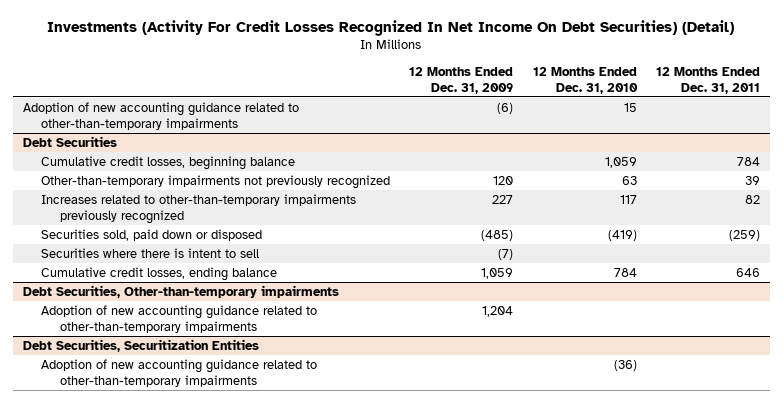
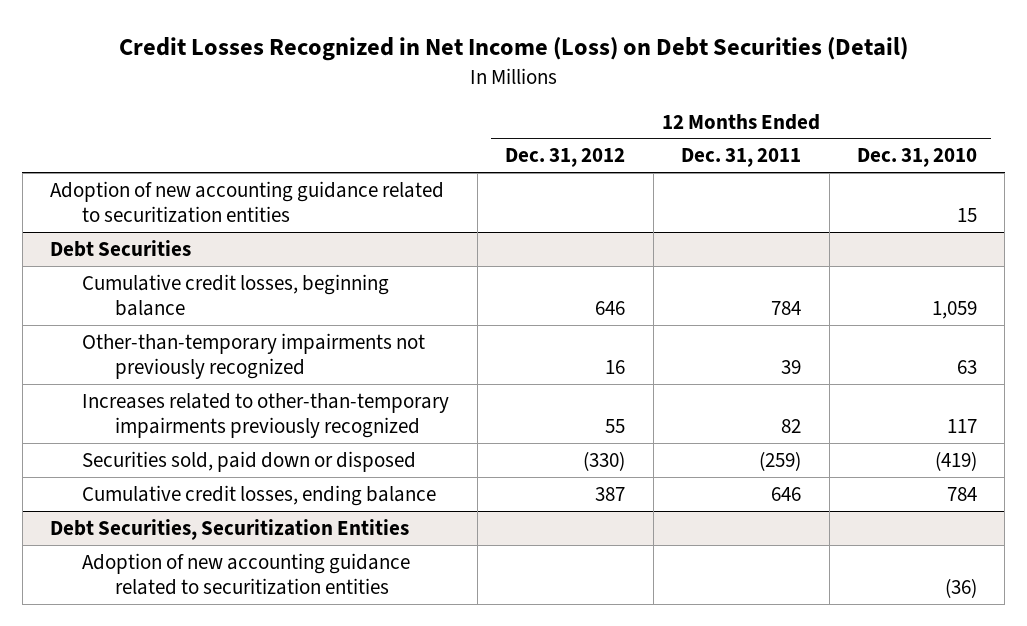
[47,20,735,37] Investments (Activity For Credit Losses Recognized In Net Income On Debt Securities) (Detail) -> [118,37,908,62] Credit Losses Recognized in Net Income (Loss) on Debt Securities (Detail)
[409,66,514,94] 12 Months Ended Dec. 31, 2009 -> none
none -> [505,148,626,168] Dec. 31, 2012
[22,101,299,130] Adoption of new accounting guidance related to other-than-temporary impairments -> [50,180,445,223] Adoption of new accounting guidance related to securitization entities
[41,247,260,258] Securities where there is intent to sell -> none
[22,284,339,298] Debt Securities, Other-than-temporary impairments -> none
[41,304,318,333] Adoption of new accounting guidance related to other-than-temporary impairments -> none
[41,358,318,387] Adoption of new accounting guidance related to other-than-temporary impairments -> [82,552,411,595] Adoption of new accounting guidance related to securitization entities

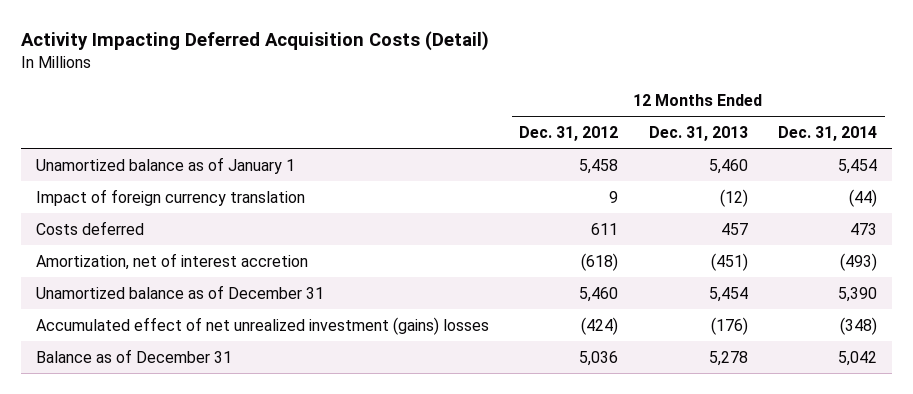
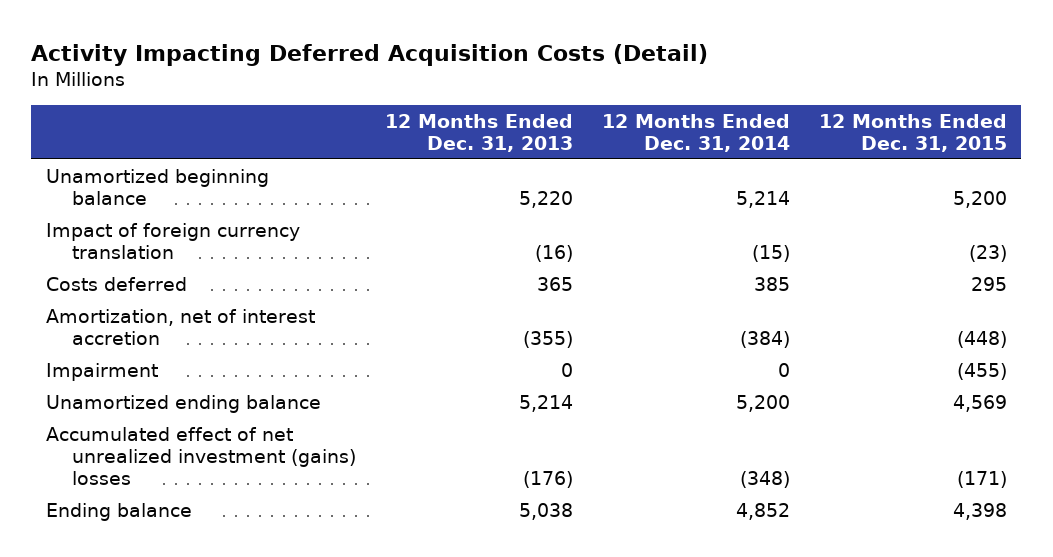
[519,125,619,141] Dec. 31, 2012 -> none
none -> [818,113,1007,152] 12 Months Ended Dec. 31, 2015
[36,156,296,174] Unamortized balance as of January 1 -> [45,168,269,205] Unamortized beginning balance
[708,158,748,174] 5,460 -> [519,190,574,208] 5,220
[838,158,878,174] 5,454 -> [735,190,790,208] 5,214
[719,188,748,207] (12) -> [535,244,574,262] (16)
[849,188,878,207] (44) -> [751,244,790,262] (15)
[720,222,748,235] 457 -> [537,276,574,291] 365
[850,222,878,235] 473 -> [753,276,790,291] 385
[710,252,748,271] (451) -> [523,330,574,348] (355)
[840,252,878,271] (493) -> [739,330,790,348] (384)
none -> [45,362,158,381] Impairment
[36,284,325,299] Unamortized balance as of December 31 -> [45,394,321,413] Unamortized ending balance
[708,286,748,302] 5,454 -> [519,394,574,412] 5,214
[838,286,878,302] 5,390 -> [735,394,790,412] 5,200
[36,348,233,363] Balance as of December 31 -> none
none -> [45,502,192,521] Ending balance

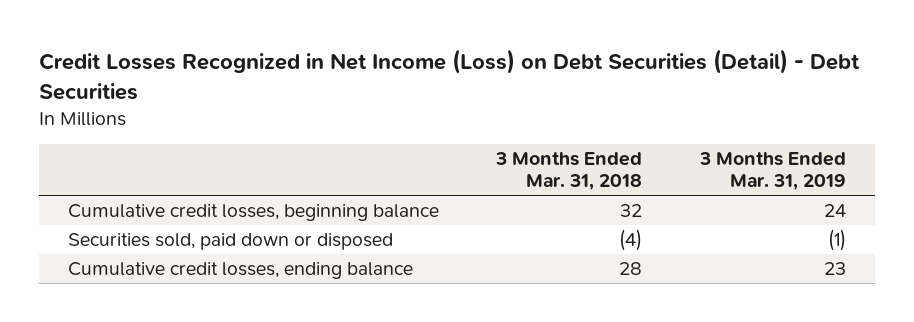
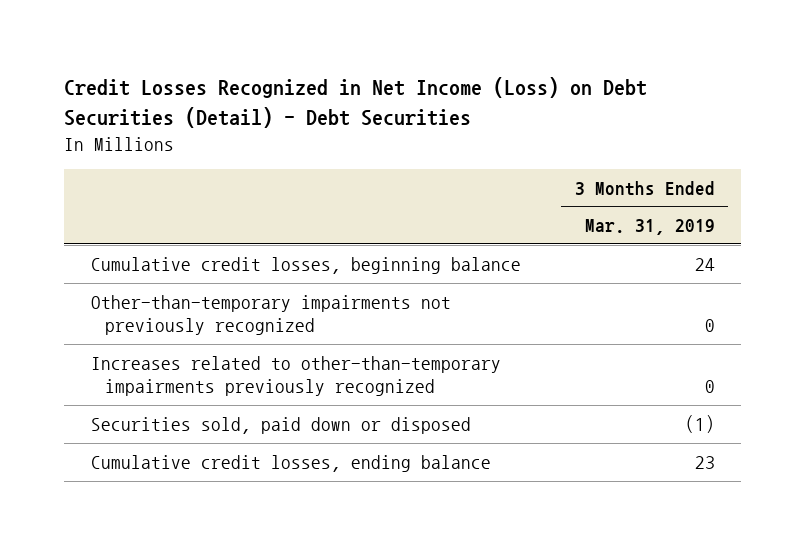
[495,151,643,191] 3 Months Ended Mar. 31, 2018 -> none
none -> [91,294,452,336] Other-than-temporary impairments not previously recognized
none -> [91,355,502,397] Increases related to other-than-temporary impairments previously recognized

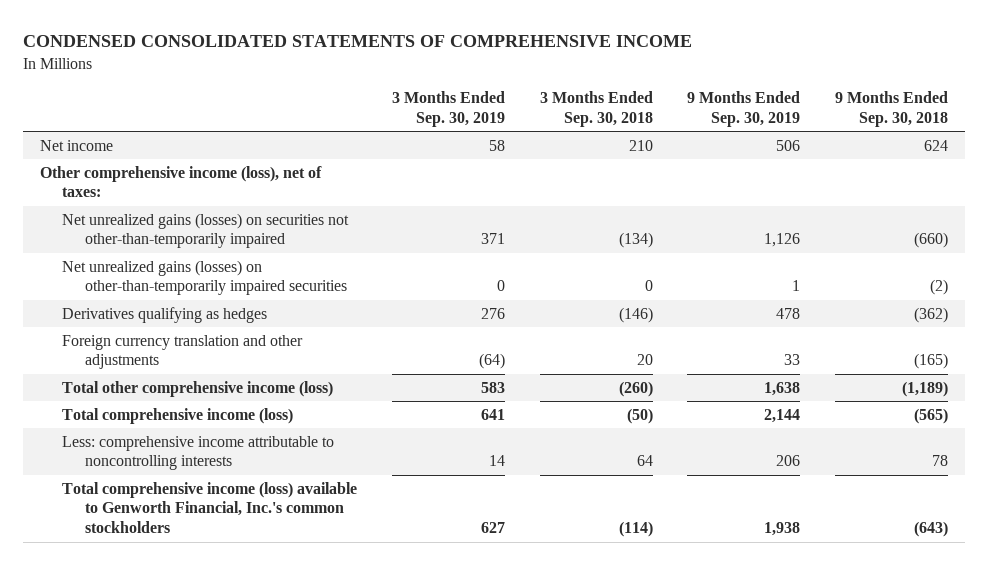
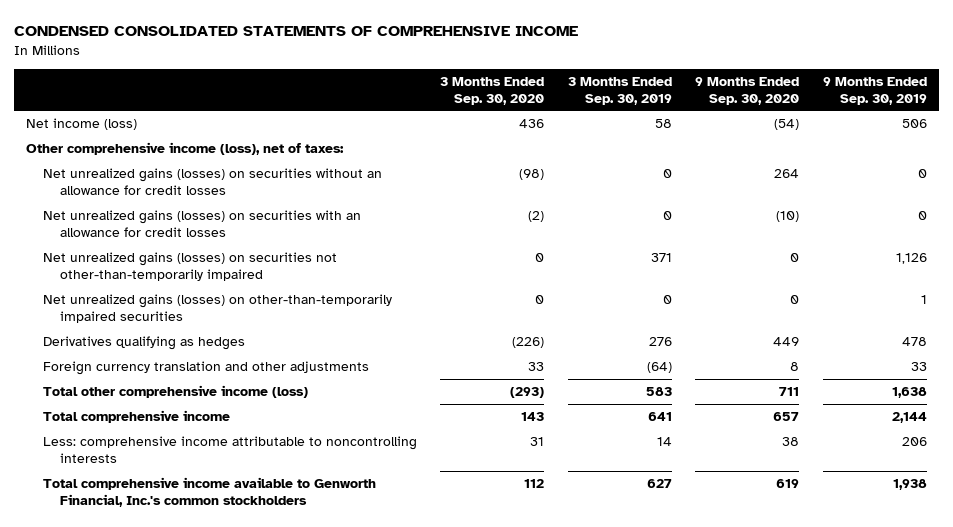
[539,91,653,128] 3 Months Ended Sep. 30, 2018 -> none
[834,91,948,128] 9 Months Ended Sep. 30, 2018 -> none
none -> [440,77,545,105] 3 Months Ended Sep. 30, 2020
none -> [695,77,800,105] 9 Months Ended Sep. 30, 2020
[40,139,114,151] Net income -> [25,118,137,131] Net income (loss)
none -> [42,168,382,195] Net unrealized gains (losses) on securities without an allowance for credit losses
none -> [42,210,361,237] Net unrealized gains (losses) on securities with an allowance for credit losses
[62,407,294,424] Total comprehensive income (loss) -> [42,410,230,424] Total comprehensive income
[62,481,358,534] Total comprehensive income (loss) available to Genworth Financial, Inc.'s common stockholders -> [42,477,376,507] Total comprehensive income available to Genworth Financial, Inc.'s common stockholders

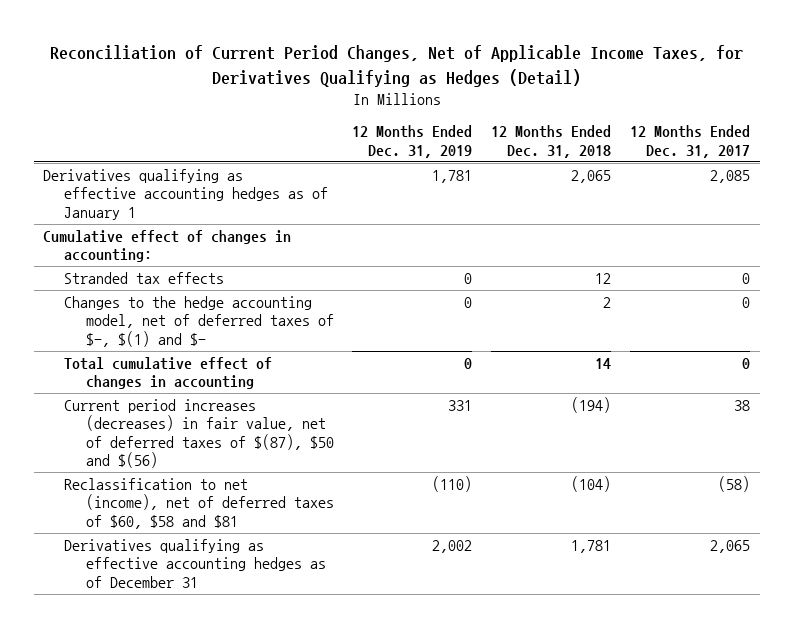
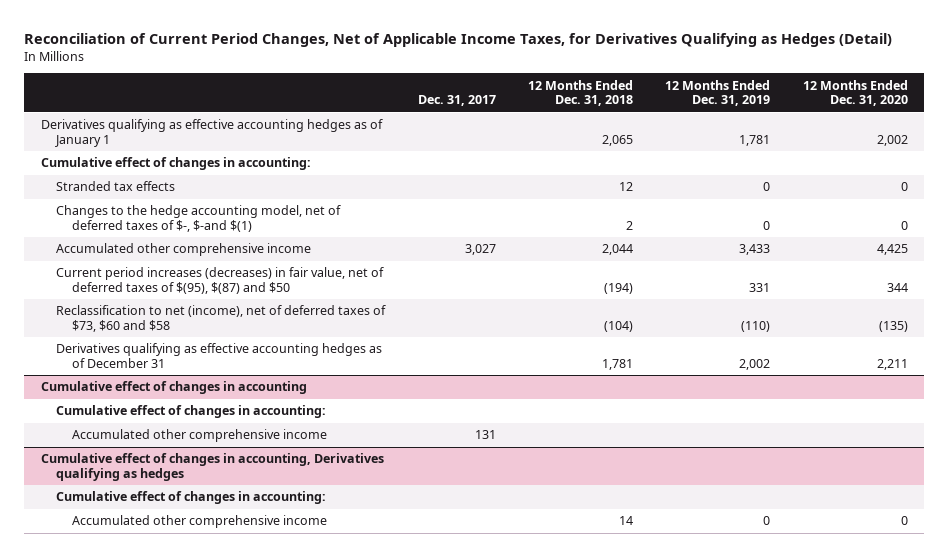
[630,125,751,158] 12 Months Ended Dec. 31, 2017 -> none
none -> [417,95,496,107] Dec. 31, 2017
none -> [802,79,908,107] 12 Months Ended Dec. 31, 2020
[64,356,273,390] Total cumulative effect of changes in accounting -> none
[64,295,334,347] Changes to the hedge accounting model, net of deferred taxes of $-, $(1) and $- -> [56,205,342,232] Changes to the hedge accounting model, net of deferred taxes of $-, $-and $(1)
none -> [56,243,312,257] Accumulated other comprehensive income
[64,398,334,469] Current period increases (decreases) in fair value, net of deferred taxes of $(87), $50 and $(56) -> [56,267,385,294] Current period increases (decreases) in fair value, net of deferred taxes of $(95), $(87) and $50
[64,477,334,529] Reclassification to net (income), net of deferred taxes of $60, $58 and $81 -> [56,305,387,332] Reclassification to net (income), net of deferred taxes of $73, $60 and $58
none -> [40,381,307,395] Cumulative effect of changes in accounting
none -> [56,405,327,419] Cumulative effect of changes in accounting:
none -> [72,429,328,443] Accumulated other comprehensive income
none -> [40,453,384,481] Cumulative effect of changes in accounting, Derivatives qualifying as hedges
none -> [56,491,327,505] Cumulative effect of changes in accounting:
none -> [72,515,328,529] Accumulated other comprehensive income

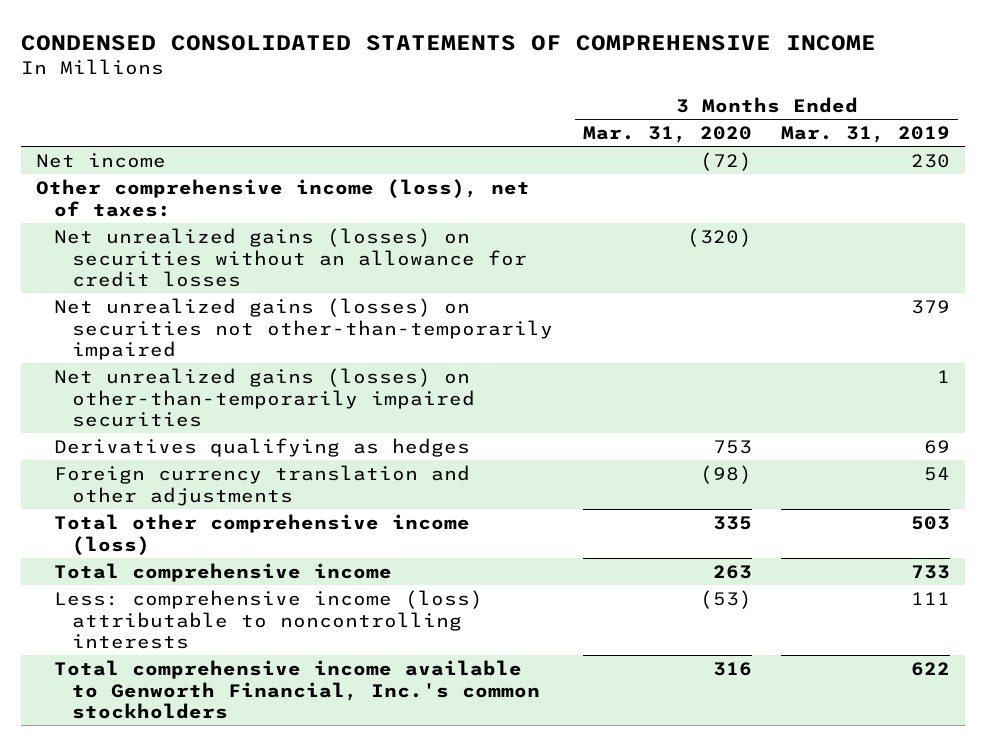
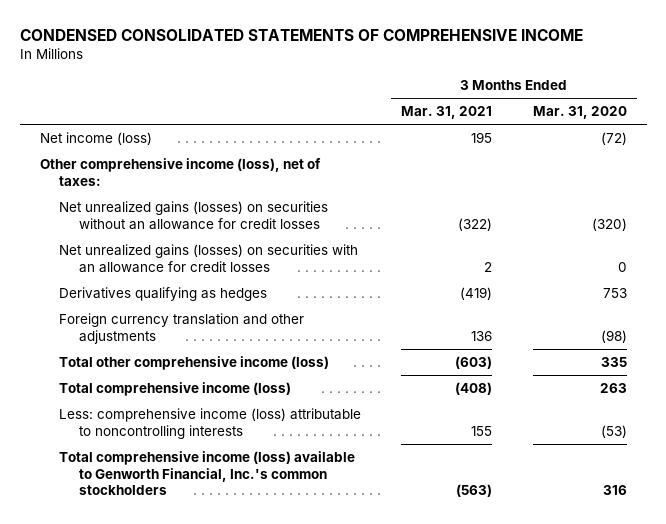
[781,126,951,144] Mar. 31, 2019 -> none
none -> [401,106,493,120] Mar. 31, 2021
[36,152,167,168] Net income -> [39,131,152,145] Net income (loss)
[54,297,554,361] Net unrealized gains (losses) on securities not other-than-temporarily impaired -> none
[54,367,476,428] Net unrealized gains (losses) on other-than-temporarily impaired securities -> none
none -> [59,243,359,273] Net unrealized gains (losses) on securities with an allowance for credit losses
[54,562,393,582] Total comprehensive income -> [59,381,292,396] Total comprehensive income (loss)
[54,659,541,720] Total comprehensive income available to Genworth Financial, Inc.'s common stockholders -> [59,450,356,496] Total comprehensive income (loss) available to Genworth Financial, Inc.'s common stockholders

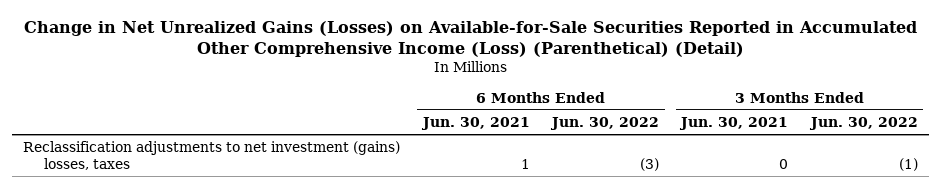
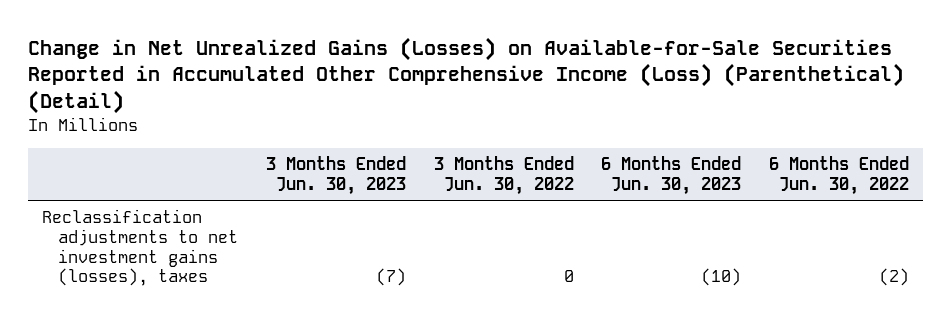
[420,116,530,130] Jun. 30, 2021 -> none
[679,116,789,130] Jun. 30, 2021 -> none
none -> [266,156,407,196] 3 Months Ended Jun. 30, 2023
none -> [601,156,742,196] 6 Months Ended Jun. 30, 2023
[23,140,401,170] Reclassification adjustments to net investment (gains) losses, taxes -> [42,209,239,287] Reclassification adjustments to net investment gains (losses), taxes
[640,157,660,171] (3) -> [879,268,910,287] (2)
[898,157,918,171] (1) -> [563,270,574,283] 0

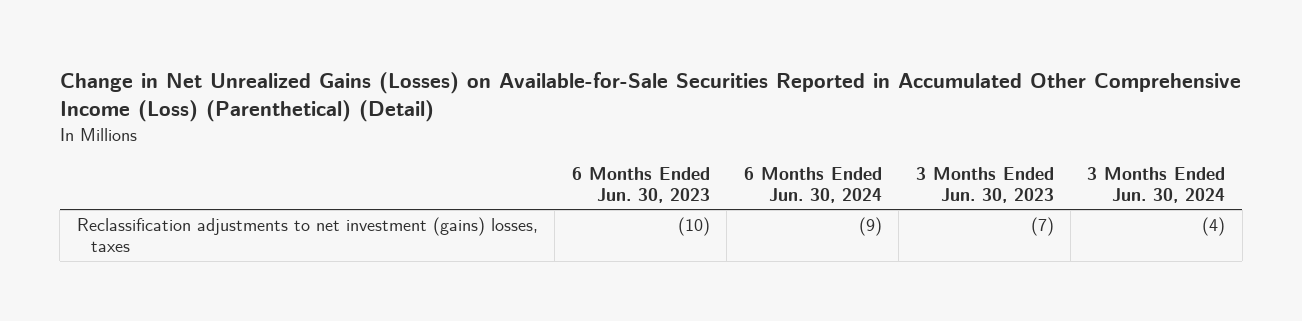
[433,156,574,196] 3 Months Ended Jun. 30, 2022 -> none
[769,156,910,196] 6 Months Ended Jun. 30, 2022 -> none
none -> [743,166,882,204] 6 Months Ended Jun. 30, 2024
none -> [1087,166,1226,204] 3 Months Ended Jun. 30, 2024
[42,209,239,287] Reclassification adjustments to net investment gains (losses), taxes -> [76,217,538,253] Reclassification adjustments to net investment (gains) losses, taxes

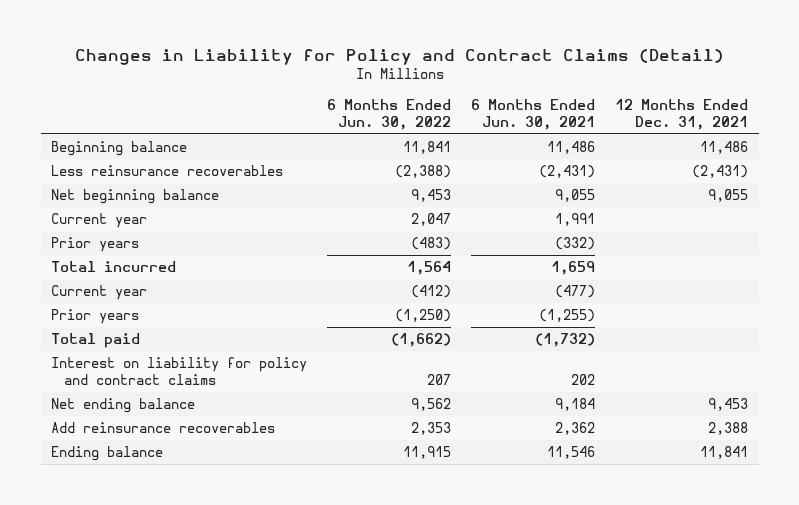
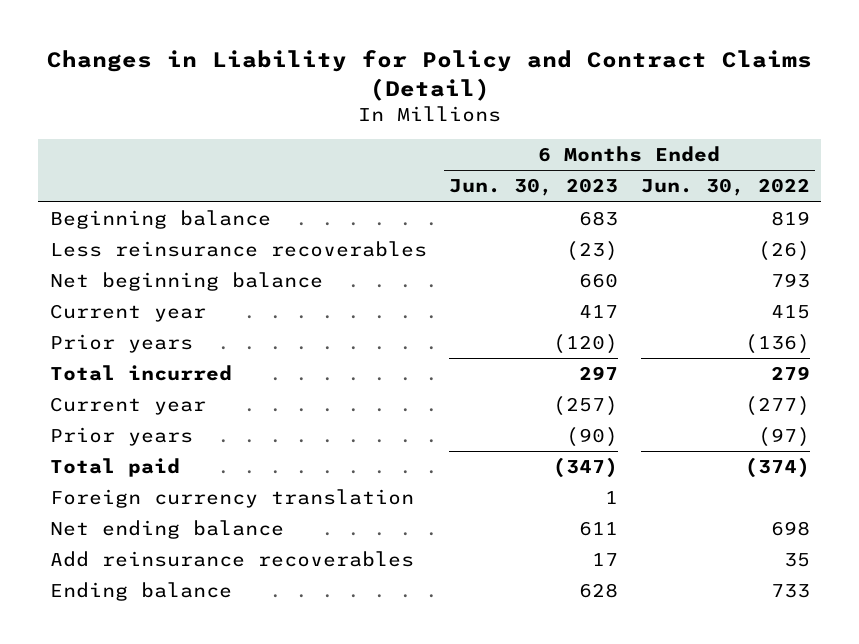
[471,98,596,130] 6 Months Ended Jun. 30, 2021 -> none
[615,98,749,130] 12 Months Ended Dec. 31, 2021 -> none
none -> [449,178,619,197] Jun. 30, 2023
[50,357,307,386] Interest on liability for policy and contract claims -> none
[403,141,452,155] 11,841 -> [770,211,810,227] 819
[395,165,452,179] (2,388) -> [757,241,810,262] (26)
[411,189,452,203] 9,453 -> [770,273,810,289] 793
[411,213,452,227] 2,047 -> [770,305,810,320] 415
[411,237,452,251] (483) -> [744,334,810,355] (136)
[407,261,452,276] 1,564 -> [770,366,810,381] 279
[411,285,452,299] (412) -> [744,396,810,417] (277)
[395,309,452,323] (1,250) -> [757,427,810,448] (97)
[391,333,452,348] (1,662) -> [744,457,810,479] (374)
none -> [49,489,414,509] Foreign currency translation
[411,398,452,412] 9,562 -> [770,521,810,537] 698
[411,422,452,436] 2,353 -> [783,553,810,568] 35
[403,446,452,460] 11,915 -> [770,584,810,599] 733

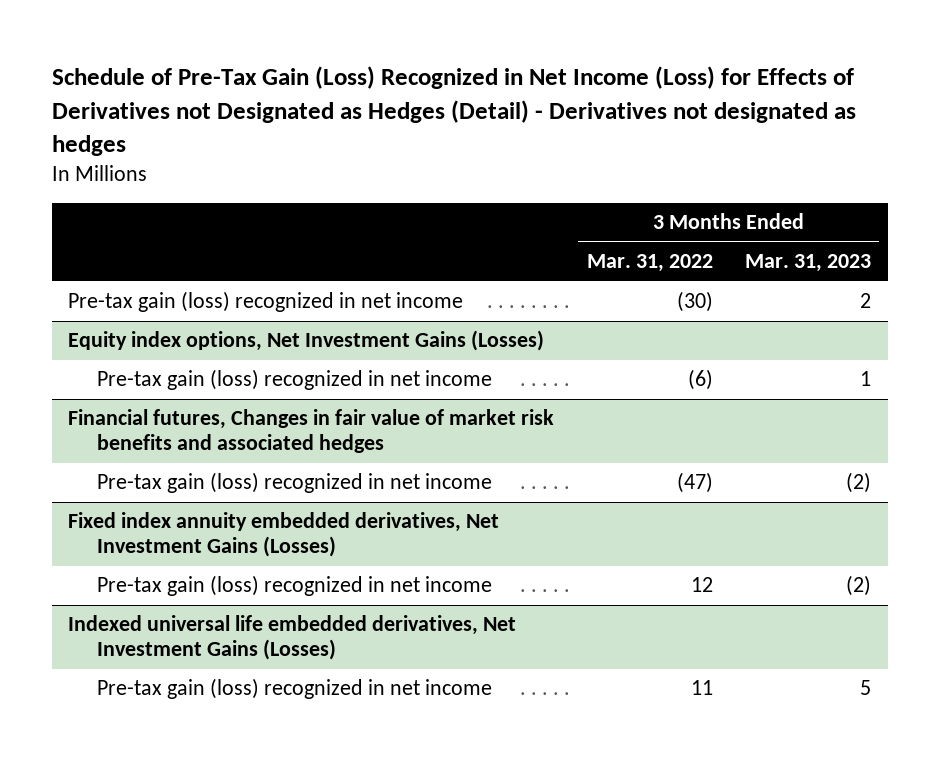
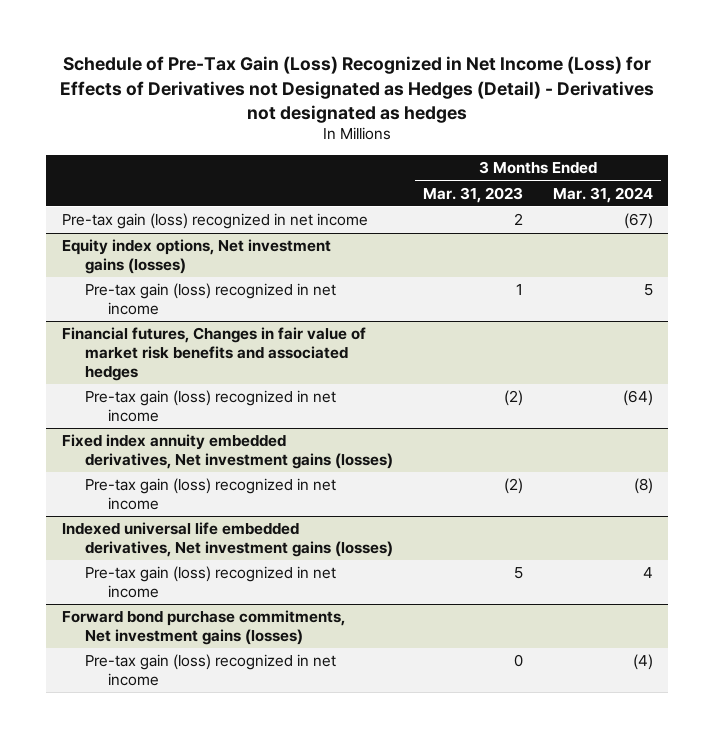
[586,254,713,273] Mar. 31, 2022 -> none
none -> [553,186,654,203] Mar. 31, 2024
[67,330,544,352] Equity index options, Net Investment Gains (Losses) -> [61,239,331,275] Equity index options, Net investment gains (losses)
[67,512,499,558] Fixed index annuity embedded derivatives, Net Investment Gains (Losses) -> [61,434,393,470] Fixed index annuity embedded derivatives, Net investment gains (losses)
[67,615,516,661] Indexed universal life embedded derivatives, Net Investment Gains (Losses) -> [61,522,393,558] Indexed universal life embedded derivatives, Net investment gains (losses)
none -> [61,610,345,646] Forward bond purchase commitments, Net investment gains (losses)
none -> [84,654,336,687] Pre-tax gain (loss) recognized in net income

